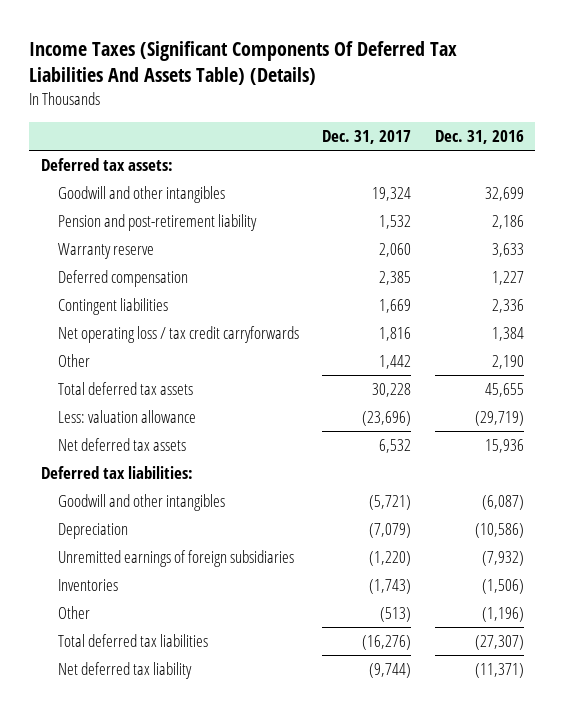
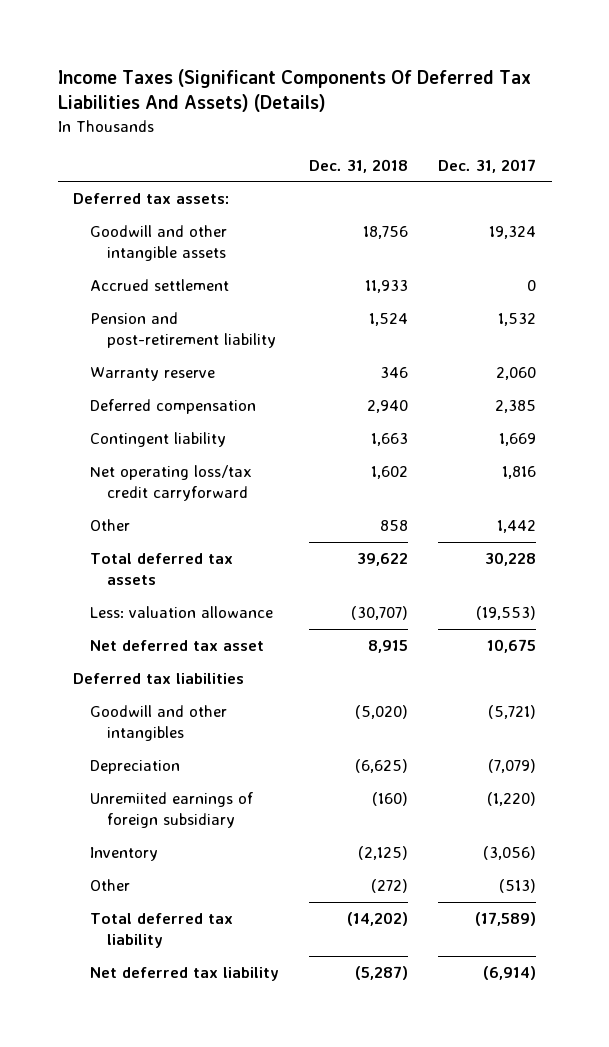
[28,40,457,86] Income Taxes (Significant Components Of Deferred Tax Liabilities And Assets Table) (Details) -> [57,68,531,113] Income Taxes (Significant Components Of Deferred Tax Liabilities And Assets) (Details)
[434,130,524,145] Dec. 31, 2016 -> none
none -> [309,158,409,173] Dec. 31, 2018
[57,186,225,204] Goodwill and other intangibles -> [89,225,227,262] Goodwill and other intangible assets
none -> [89,279,229,292] Accrued settlement
[57,298,168,316] Contingent liabilities -> [89,432,226,448] Contingent liability
[57,326,299,344] Net operating loss / tax credit carryforwards -> [89,465,252,502] Net operating loss/tax credit carryforward
[362,411,412,427] (23,696) -> [476,606,537,621] (19,553)
[57,438,186,452] Net deferred tax assets -> [89,640,264,652] Net deferred tax asset
[379,439,412,454] 6,532 -> [487,639,537,654] 10,675
[40,466,193,480] Deferred tax liabilities: -> [72,673,244,685] Deferred tax liabilities
[57,579,118,592] Inventories -> none
[57,550,294,568] Unremitted earnings of foreign subsidiaries -> [89,792,253,829] Unremiited earnings of foreign subsidiary
none -> [89,847,158,862] Inventory
[57,634,208,648] Total deferred tax liabilities -> [89,913,233,949] Total deferred tax liability
[362,635,412,651] (16,276) -> [475,912,537,927] (17,589)
[369,663,412,679] (9,744) -> [483,966,537,981] (6,914)

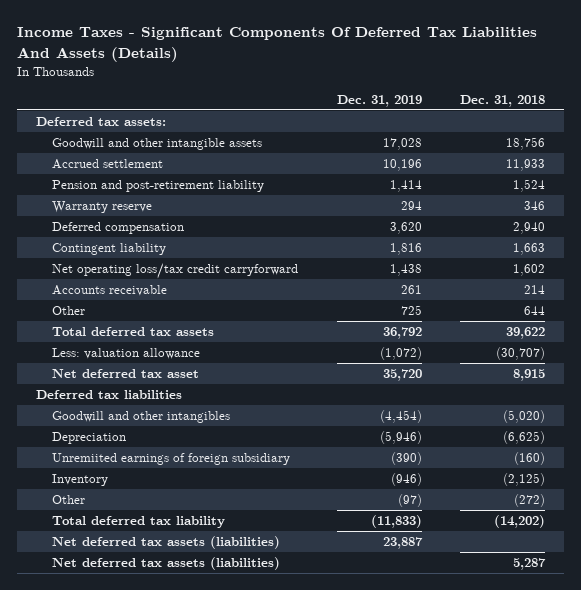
[57,68,531,113] Income Taxes (Significant Components Of Deferred Tax Liabilities And Assets) (Details) -> [16,27,537,62] Income Taxes - Significant Components Of Deferred Tax Liabilities And Assets (Details)
[438,158,537,173] Dec. 31, 2017 -> none
none -> [336,94,422,107] Dec. 31, 2019
none -> [52,284,168,296] Accounts receivable
[380,520,409,532] 858 -> [523,305,545,315] 644
none -> [52,535,281,549] Net deferred tax assets (liabilities)
[89,967,279,982] Net deferred tax liability -> [52,556,281,570] Net deferred tax assets (liabilities)
[355,966,409,981] (5,287) -> [512,557,546,570] 5,287

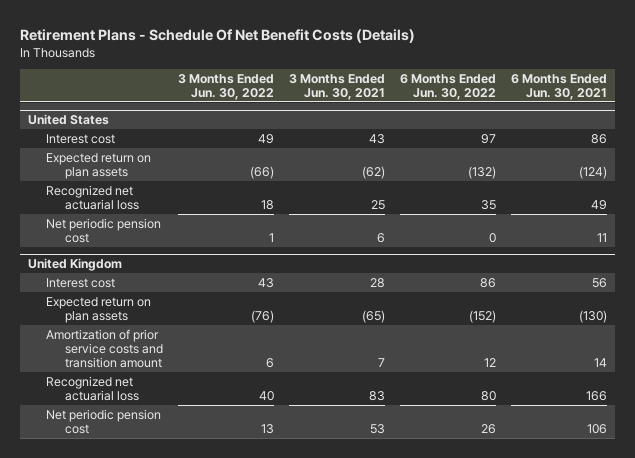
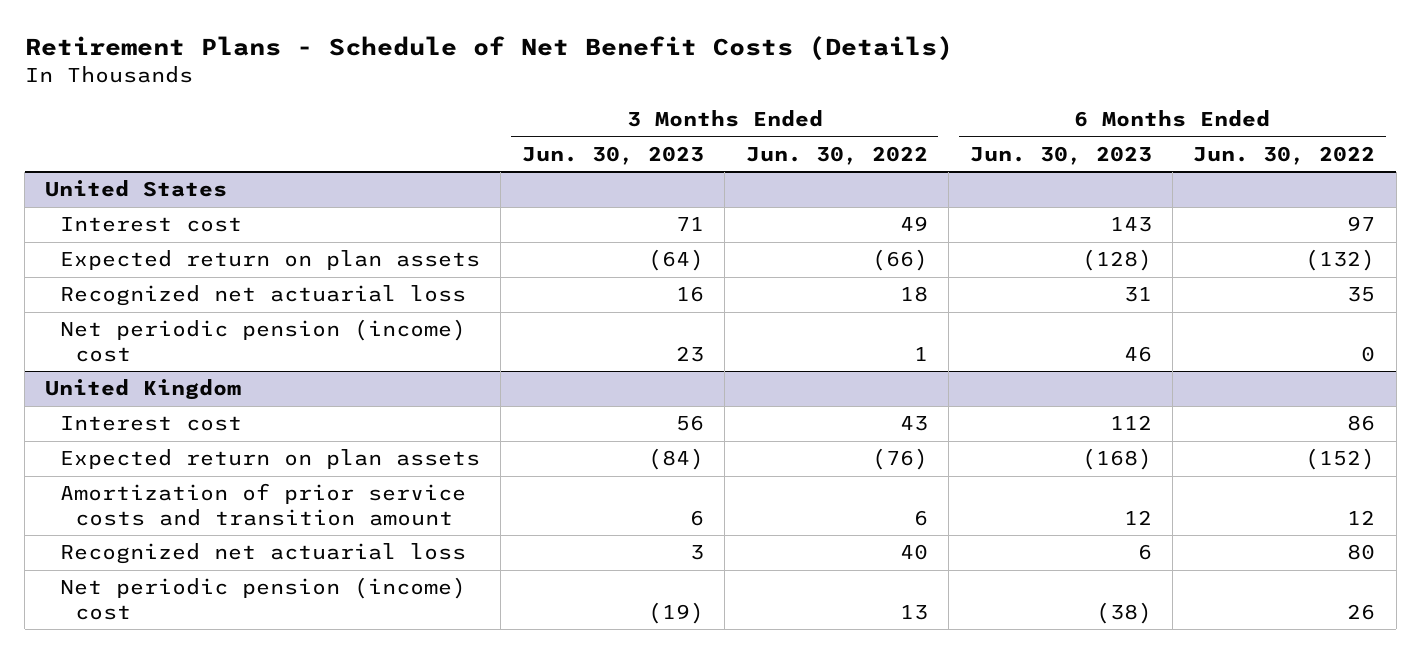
[20,28,416,43] Retirement Plans - Schedule Of Net Benefit Costs (Details) -> [24,36,953,62] Retirement Plans - Schedule of Net Benefit Costs (Details)
[289,73,386,101] 3 Months Ended Jun. 30, 2021 -> none
[511,73,608,101] 6 Months Ended Jun. 30, 2021 -> none
none -> [521,145,704,165] Jun. 30, 2023
none -> [969,145,1152,165] Jun. 30, 2023
[46,217,162,244] Net periodic pension cost -> [60,319,467,363] Net periodic pension (income) cost
[46,408,162,435] Net periodic pension cost -> [60,577,467,621] Net periodic pension (income) cost

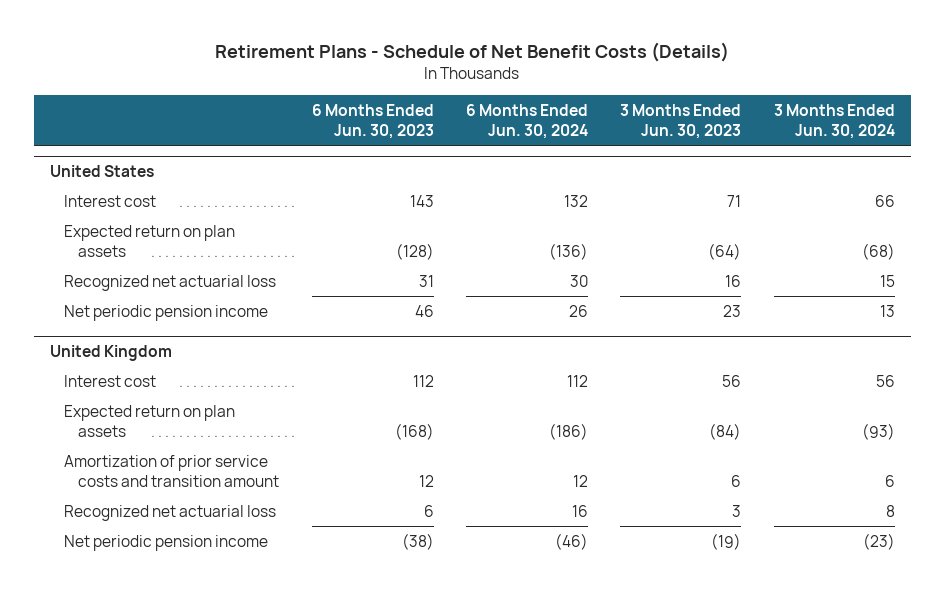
[745,145,928,165] Jun. 30, 2022 -> none
[1193,145,1376,165] Jun. 30, 2022 -> none
none -> [466,103,589,139] 6 Months Ended Jun. 30, 2024
none -> [773,103,895,139] 3 Months Ended Jun. 30, 2024
[60,319,467,363] Net periodic pension (income) cost -> [64,304,269,321] Net periodic pension income
[60,577,467,621] Net periodic pension (income) cost -> [64,534,269,551] Net periodic pension income

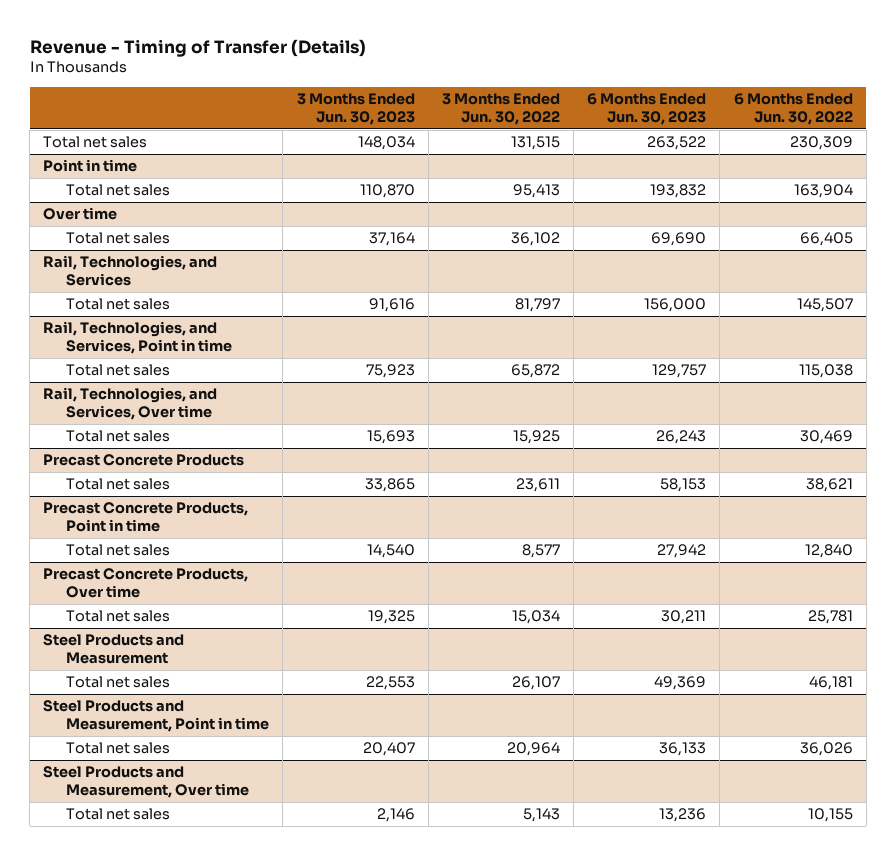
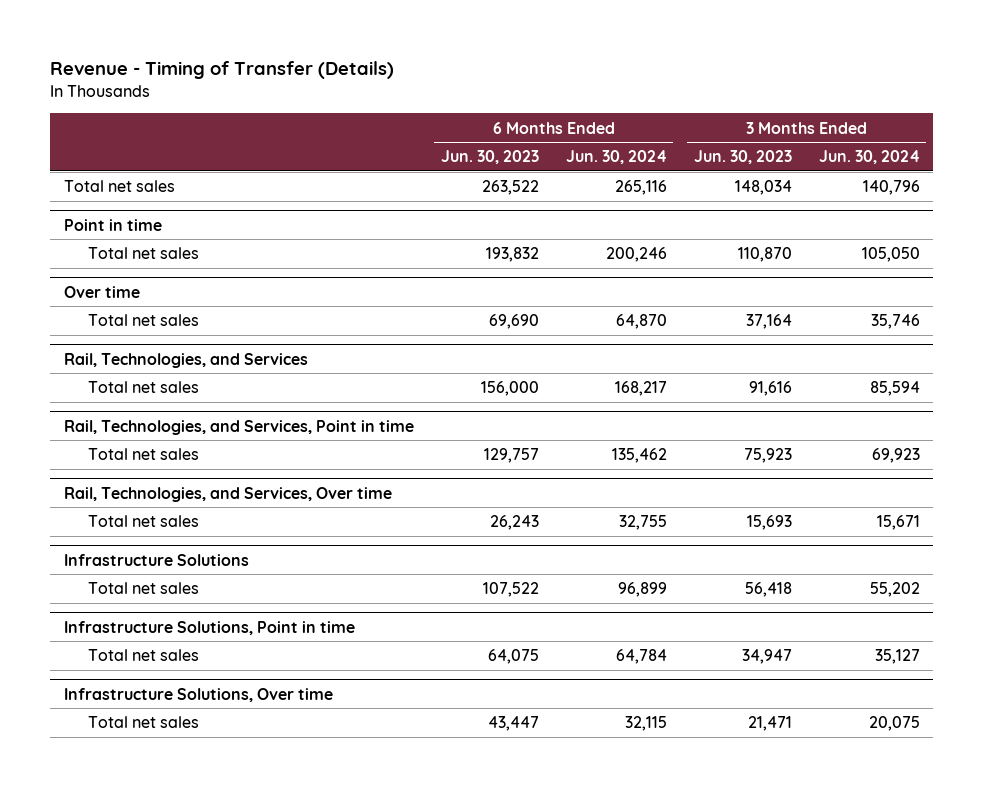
[441,93,560,126] 3 Months Ended Jun. 30, 2022 -> none
[733,93,853,126] 6 Months Ended Jun. 30, 2022 -> none
none -> [565,150,667,165] Jun. 30, 2024
none -> [818,150,920,165] Jun. 30, 2024
[43,454,245,467] Precast Concrete Products -> none
[43,502,249,533] Precast Concrete Products, Point in time -> none
[43,568,249,599] Precast Concrete Products, Over time -> none
[43,634,185,665] Steel Products and Measurement -> none
[66,676,171,689] Total net sales -> none
[43,700,270,733] Steel Products and Measurement, Point in time -> none
[66,742,171,755] Total net sales -> none
[43,766,250,799] Steel Products and Measurement, Over time -> none
[66,808,171,821] Total net sales -> none
none -> [63,553,249,566] Infrastructure Solutions
[364,478,415,493] 33,865 -> [744,582,792,598] 56,418
[660,478,707,493] 58,153 -> [482,582,539,598] 107,522
none -> [63,620,355,635] Infrastructure Solutions, Point in time
[366,544,415,559] 14,540 -> [741,649,792,665] 34,947
[657,544,707,559] 27,942 -> [487,649,539,665] 64,075
none -> [63,687,333,702] Infrastructure Solutions, Over time
[367,610,415,625] 19,325 -> [747,716,792,732] 21,471
[661,610,707,625] 30,211 -> [487,716,539,732] 43,447

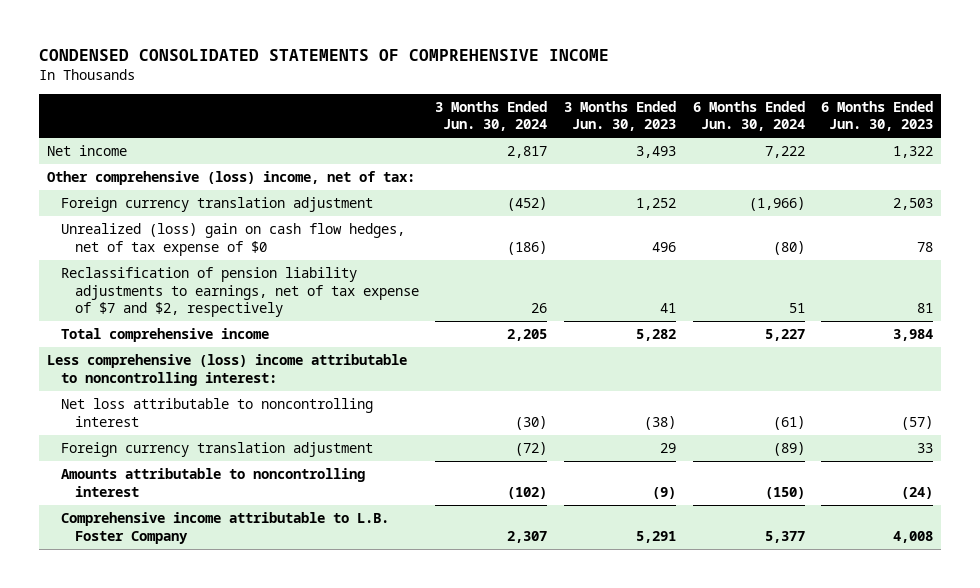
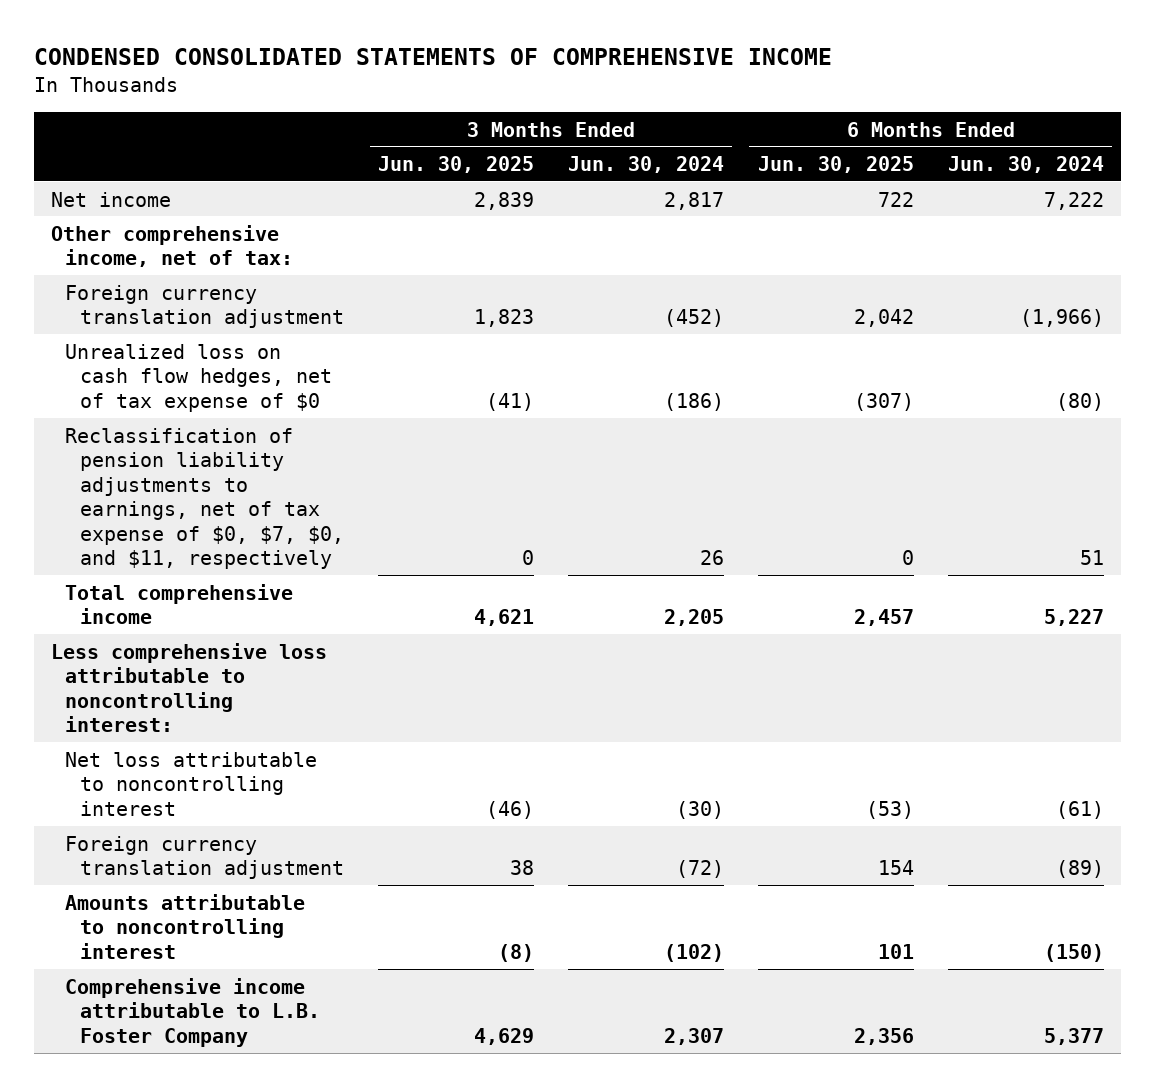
[563,100,676,132] 3 Months Ended Jun. 30, 2023 -> none
[821,100,934,132] 6 Months Ended Jun. 30, 2023 -> none
none -> [378,156,535,174] Jun. 30, 2025
none -> [757,156,914,174] Jun. 30, 2025
[47,171,416,186] Other comprehensive (loss) income, net of tax: -> [50,224,294,268] Other comprehensive income, net of tax:
[61,223,406,256] Unrealized (loss) gain on cash flow hedges, net of tax expense of $0 -> [65,343,333,412] Unrealized loss on cash flow hedges, net of tax expense of $0
[61,267,419,318] Reclassification of pension liability adjustments to earnings, net of tax expense of $7 and $2, respectively -> [65,427,345,570] Reclassification of pension liability adjustments to earnings, net of tax expense of $0, $7, $0, and $11, respectively
[47,354,408,386] Less comprehensive (loss) income attributable to noncontrolling interest: -> [50,642,327,733] Less comprehensive loss attributable to noncontrolling interest:

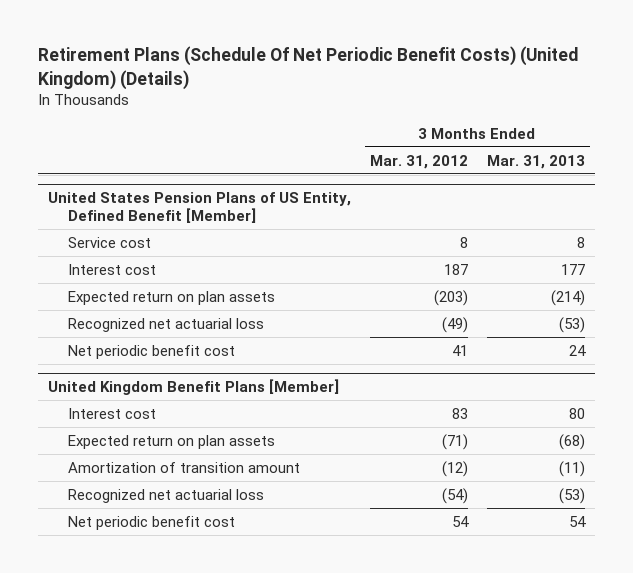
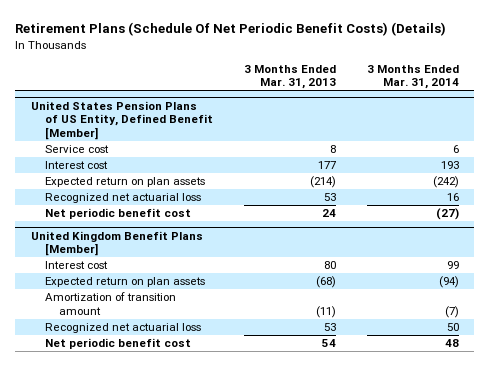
[37,46,578,90] Retirement Plans (Schedule Of Net Periodic Benefit Costs) (United Kingdom) (Details) -> [15,22,447,37] Retirement Plans (Schedule Of Net Periodic Benefit Costs) (Details)
[369,154,468,169] Mar. 31, 2012 -> none
none -> [367,64,460,90] 3 Months Ended Mar. 31, 2014
[559,316,586,333] (53) -> [324,193,337,202] 53
[559,487,586,504] (53) -> [324,323,337,332] 53

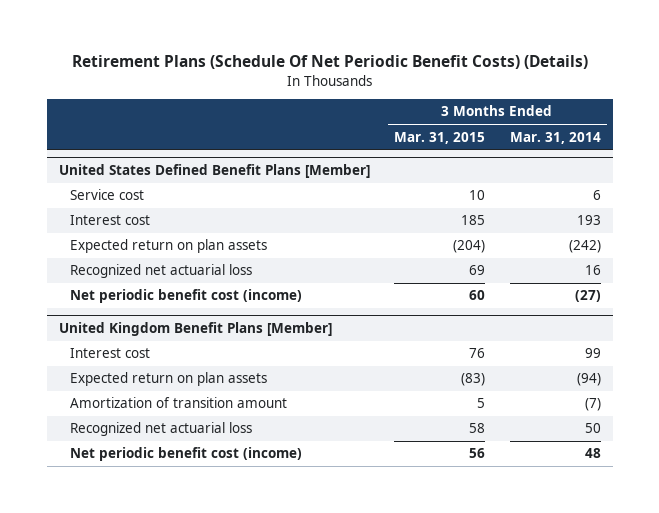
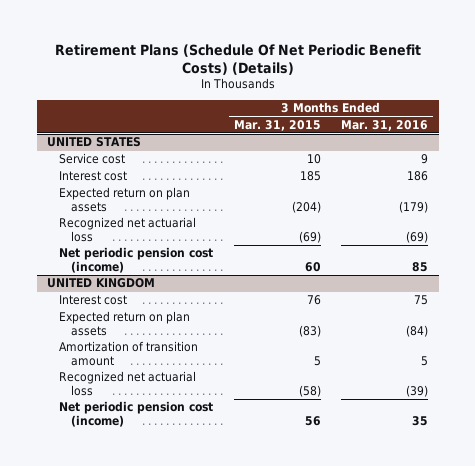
[509,131,601,144] Mar. 31, 2014 -> none
none -> [341,119,429,131] Mar. 31, 2016
[58,164,370,179] United States Defined Benefit Plans [Member] -> none
none -> [47,137,142,148] UNITED STATES
[58,322,332,337] United Kingdom Benefit Plans [Member] -> none
[469,265,486,276] 69 -> [298,230,321,243] (69)
[69,289,302,304] Net periodic benefit cost (income) -> [59,247,214,273] Net periodic pension cost (income)
none -> [47,278,156,289] UNITED KINGDOM
[469,423,486,434] 58 -> [298,384,321,397] (58)
[69,447,302,462] Net periodic benefit cost (income) -> [59,401,214,427] Net periodic pension cost (income)

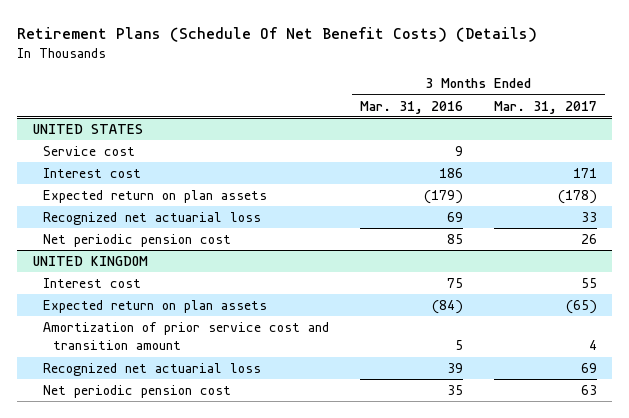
[54,43,421,75] Retirement Plans (Schedule Of Net Periodic Benefit Costs) (Details) -> [17,27,538,43] Retirement Plans (Schedule Of Net Benefit Costs) (Details)
[233,119,321,131] Mar. 31, 2015 -> none
none -> [493,100,597,114] Mar. 31, 2017
[406,230,429,243] (69) -> [446,212,463,223] 69
[59,247,214,273] Net periodic pension cost (income) -> [42,234,231,248] Net periodic pension cost
[59,341,199,366] Amortization of transition amount -> [42,322,329,351] Amortization of prior service cost and transition amount
[406,384,429,397] (39) -> [446,363,463,374] 39
[59,401,214,427] Net periodic pension cost (income) -> [42,385,231,399] Net periodic pension cost

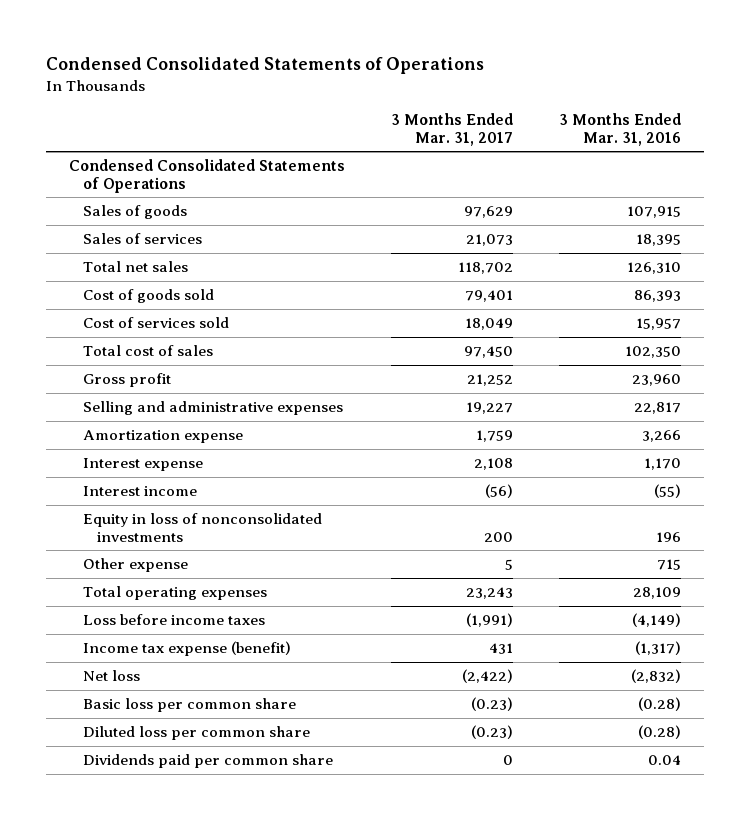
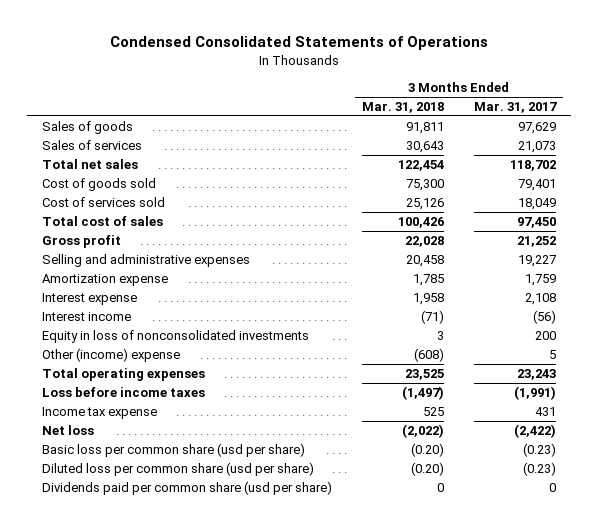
[558,113,681,146] 3 Months Ended Mar. 31, 2016 -> none
none -> [362,102,445,114] Mar. 31, 2018
[68,159,345,193] Condensed Consolidated Statements of Operations -> none
[82,558,188,573] Other expense -> [42,348,181,363] Other (income) expense
[82,641,291,657] Income tax expense (benefit) -> [42,407,158,420] Income tax expense
[82,698,296,713] Basic loss per common share -> [42,443,306,458] Basic loss per common share (usd per share)
[82,726,310,741] Diluted loss per common share -> [42,462,315,477] Diluted loss per common share (usd per share)
[82,754,333,769] Dividends paid per common share -> [42,481,333,496] Dividends paid per common share (usd per share)

